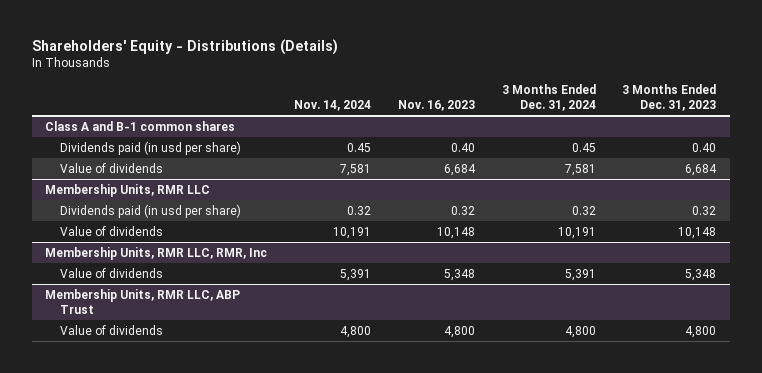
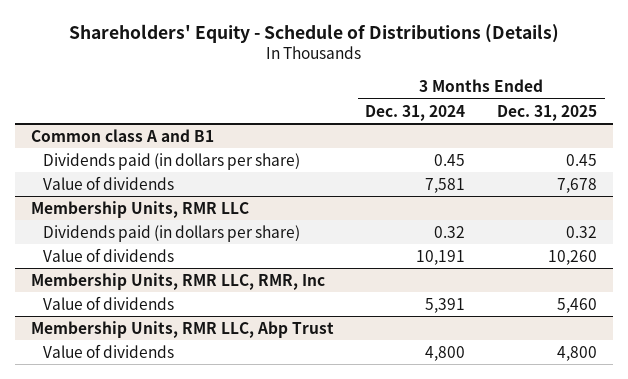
[31,38,338,55] Shareholders' Equity - Distributions (Details) -> [68,23,559,43] Shareholders' Equity - Schedule of Distributions (Details)
[293,100,371,112] Nov. 14, 2024 -> none
[397,100,475,112] Nov. 16, 2023 -> none
[622,84,717,112] 3 Months Ended Dec. 31, 2023 -> none
none -> [497,104,598,121] Dec. 31, 2025
[45,120,236,131] Class A and B-1 common shares -> [30,128,214,142] Common class A and B1
[60,140,242,155] Dividends paid (in usd per share) -> [42,152,300,170] Dividends paid (in dollars per share)
[60,203,242,218] Dividends paid (in usd per share) -> [42,224,300,242] Dividends paid (in dollars per share)
[45,288,241,314] Membership Units, RMR LLC, ABP Trust -> [30,320,334,338] Membership Units, RMR LLC, Abp Trust

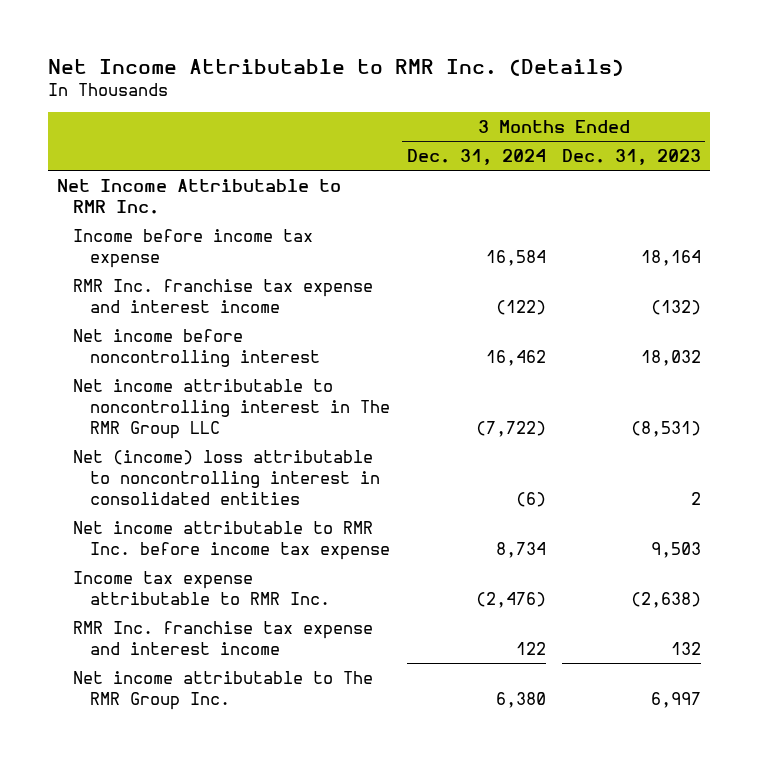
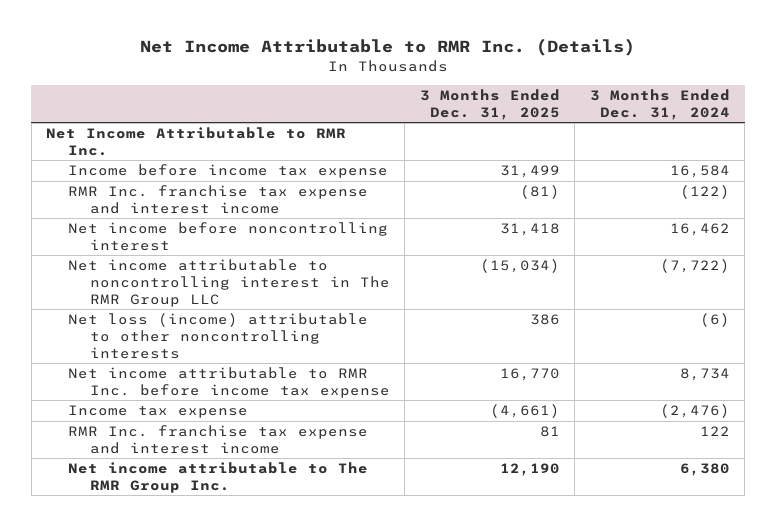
[562,149,702,166] Dec. 31, 2023 -> none
none -> [419,88,560,120] 3 Months Ended Dec. 31, 2025
[73,449,380,505] Net (income) loss attributable to noncontrolling interest in consolidated entities -> [67,313,368,359] Net loss (income) attributable to other noncontrolling interests
[73,570,330,605] Income tax expense attributable to RMR Inc. -> [67,405,248,419] Income tax expense

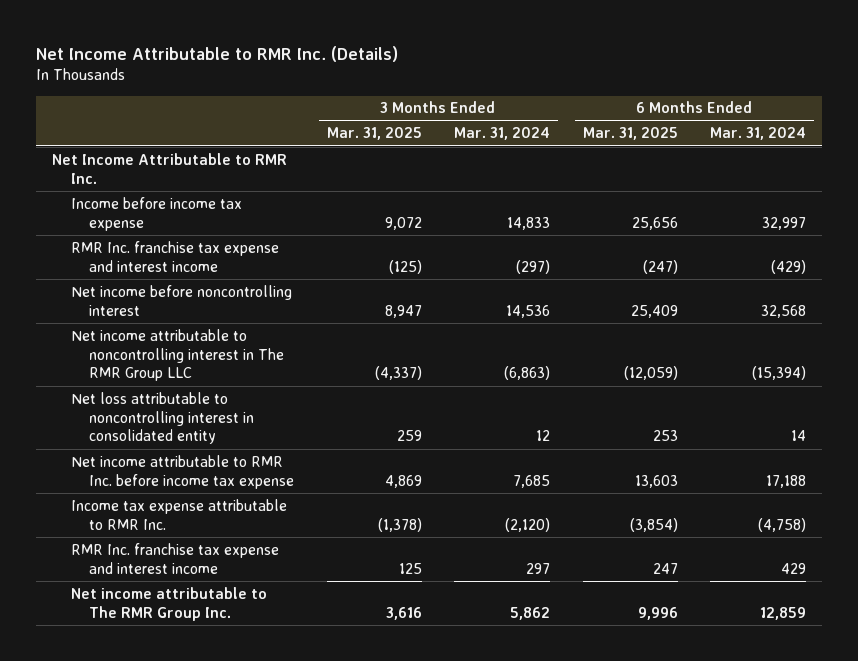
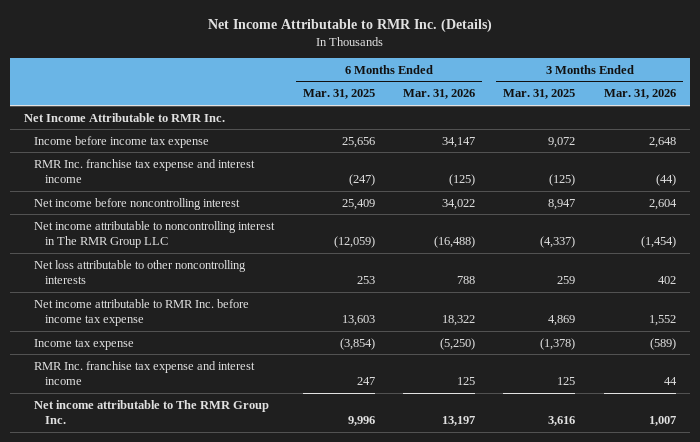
[454,127,551,141] Mar. 31, 2024 -> none
[710,127,807,141] Mar. 31, 2024 -> none
none -> [403,89,476,100] Mar. 31, 2026
none -> [603,89,676,100] Mar. 31, 2026
[70,391,255,445] Net loss attributable to noncontrolling interest in consolidated entity -> [34,259,247,284] Net loss attributable to other noncontrolling interests
[70,498,287,530] Income tax expense attributable to RMR Inc. -> [34,338,135,350] Income tax expense

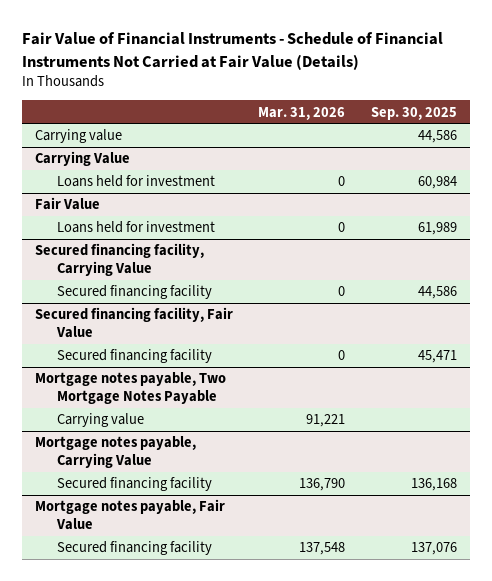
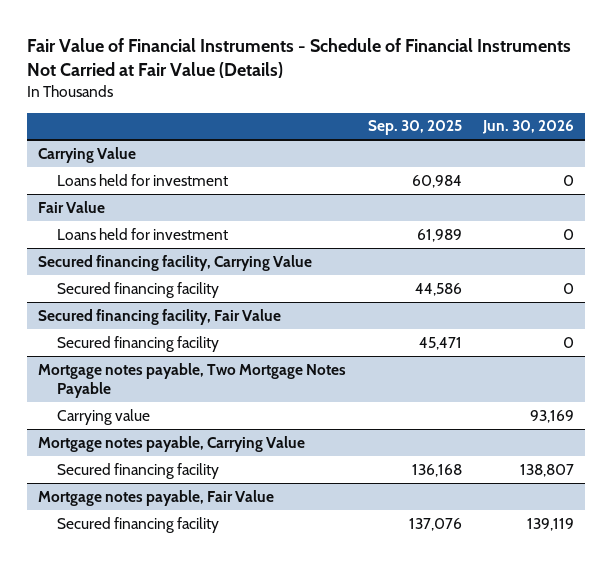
[258,106,346,120] Mar. 31, 2026 -> none
none -> [482,120,575,135] Jun. 30, 2026
[34,129,122,144] Carrying value -> none

